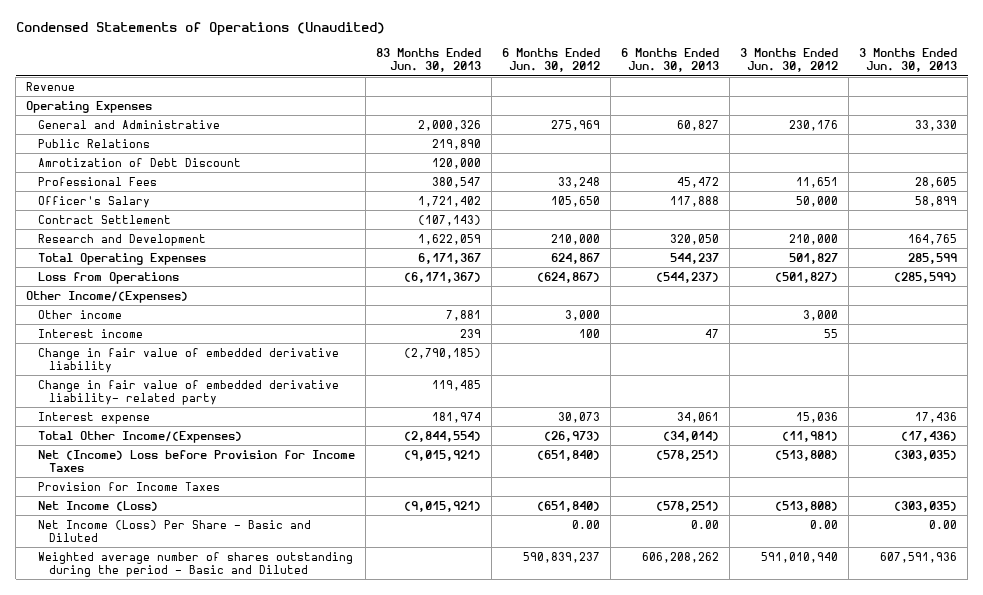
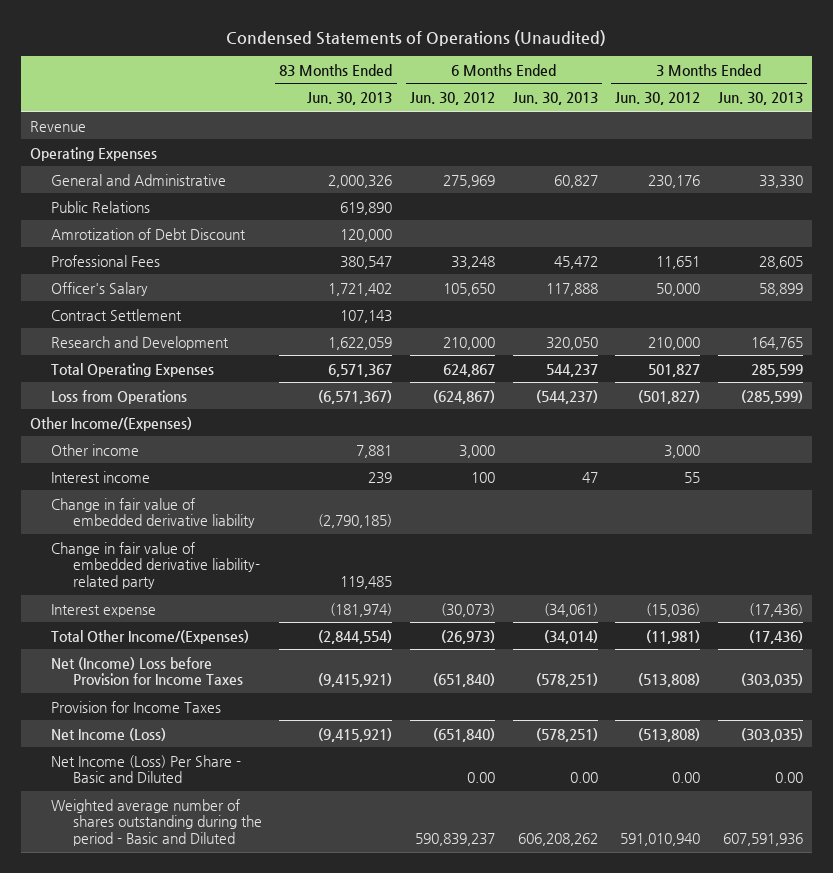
[431,138,481,150] 219,890 -> [340,201,393,215] 619,890
[417,214,481,226] (107,143) -> [340,309,393,323] 107,143
[417,252,481,264] 6,171,367 -> [328,363,393,377] 6,571,367
[403,271,481,283] (6,171,367) -> [318,389,393,404] (6,571,367)
[431,411,481,423] 181,974 -> [330,602,393,617] (181,974)
[557,411,600,423] 30,073 -> [441,602,496,617] (30,073)
[676,411,719,423] 34,061 -> [543,602,598,617] (34,061)
[796,411,839,423] 15,036 -> [646,602,701,617] (15,036)
[915,411,958,423] 17,436 -> [748,602,803,617] (17,436)
[403,449,481,461] (9,015,921) -> [318,673,393,688] (9,415,921)
[403,500,481,512] (9,015,921) -> [318,727,393,742] (9,415,921)

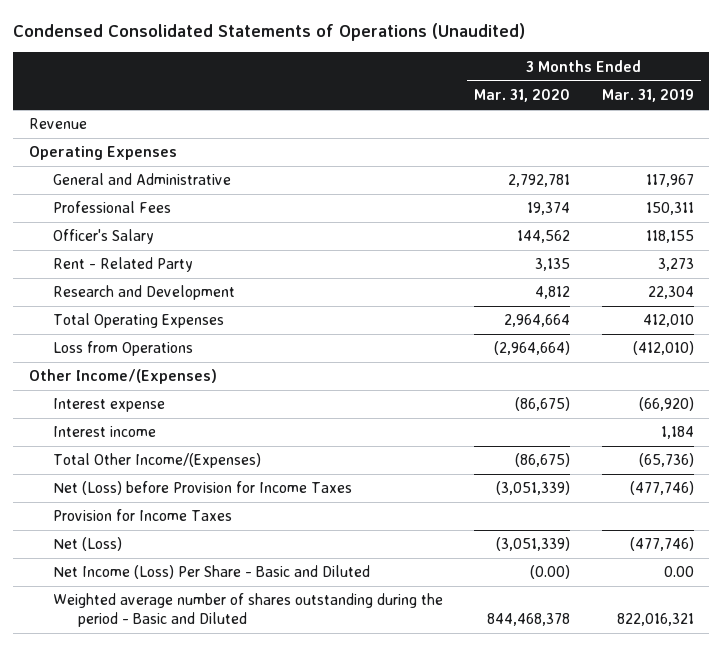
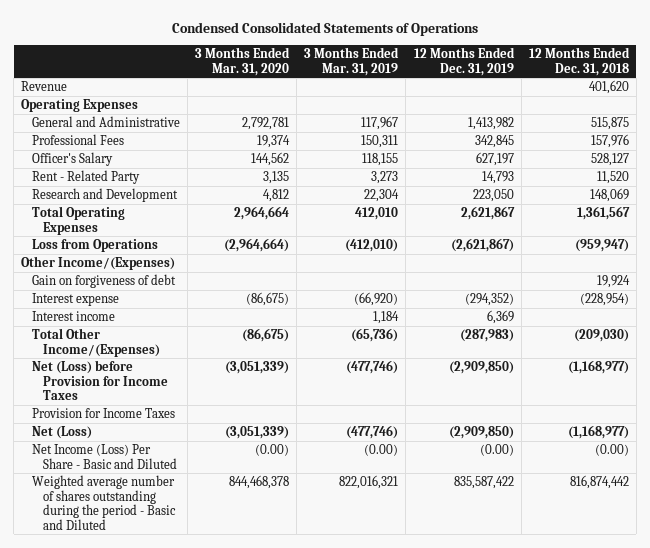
[13,23,526,42] Condensed Consolidated Statements of Operations (Unaudited) -> [171,21,478,36] Condensed Consolidated Statements of Operations
none -> [413,47,515,76] 12 Months Ended Dec. 31, 2019
none -> [528,47,630,76] 12 Months Ended Dec. 31, 2018
none -> [32,274,177,289] Gain on forgiveness of debt
[663,566,694,578] 0.00 -> [364,444,399,457] (0.00)

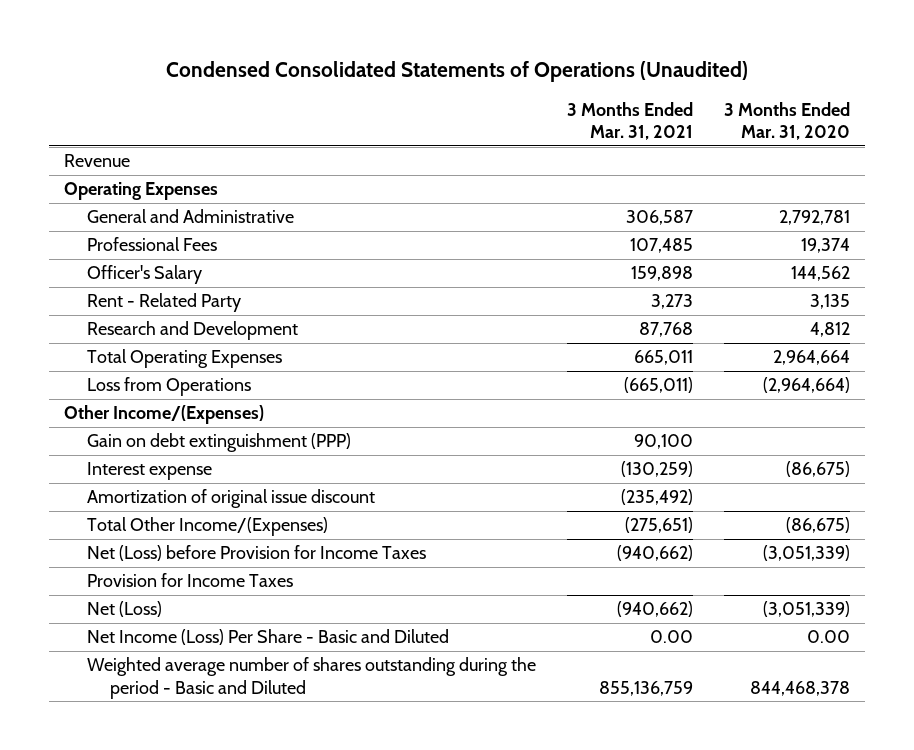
[171,21,478,36] Condensed Consolidated Statements of Operations -> [165,61,748,83] Condensed Consolidated Statements of Operations (Unaudited)
[304,47,400,76] 3 Months Ended Mar. 31, 2019 -> none
[413,47,515,76] 12 Months Ended Dec. 31, 2019 -> none
[528,47,630,76] 12 Months Ended Dec. 31, 2018 -> none
none -> [566,101,693,140] 3 Months Ended Mar. 31, 2021
[32,274,177,289] Gain on forgiveness of debt -> [87,433,352,453] Gain on debt extinguishment (PPP)
[32,311,116,322] Interest income -> none
none -> [87,489,376,509] Amortization of original issue discount
[255,444,290,457] (0.00) -> [806,630,850,644] 0.00

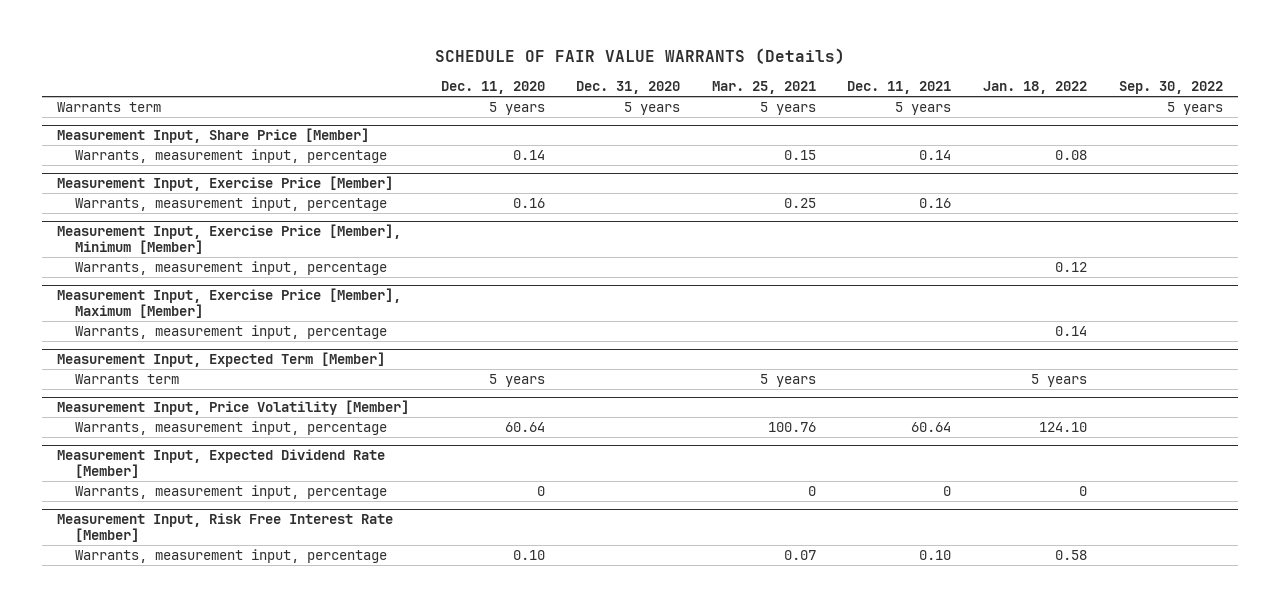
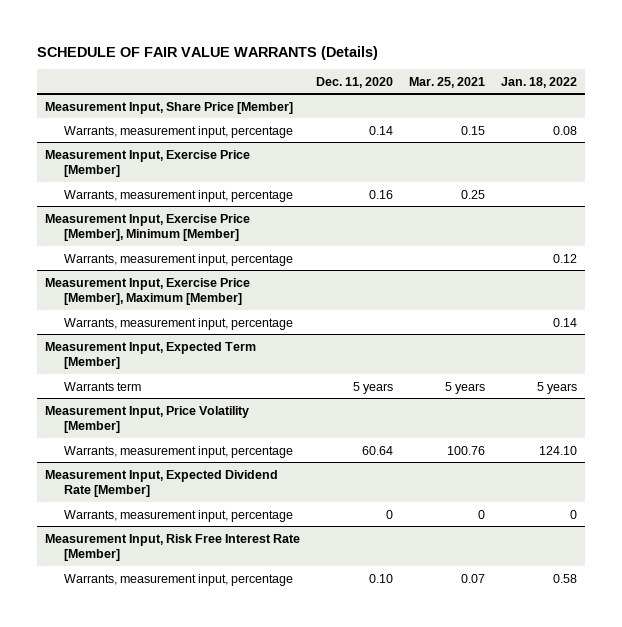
[576,80,681,94] Dec. 31, 2020 -> none
[847,80,952,94] Dec. 11, 2021 -> none
[1118,80,1223,94] Sep. 30, 2022 -> none
[57,101,162,112] Warrants term -> none

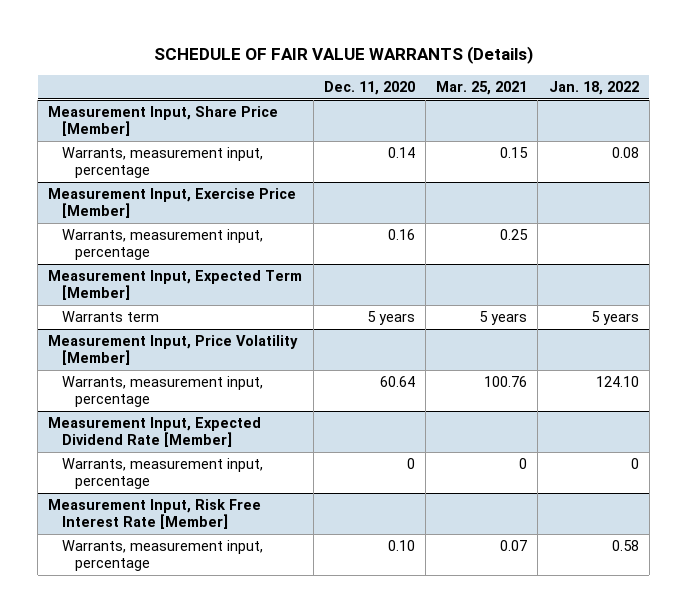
[45,213,251,241] Measurement Input, Exercise Price [Member], Minimum [Member] -> none
[64,253,294,266] Warrants, measurement input, percentage -> none
[45,277,251,305] Measurement Input, Exercise Price [Member], Maximum [Member] -> none
[64,317,294,330] Warrants, measurement input, percentage -> none

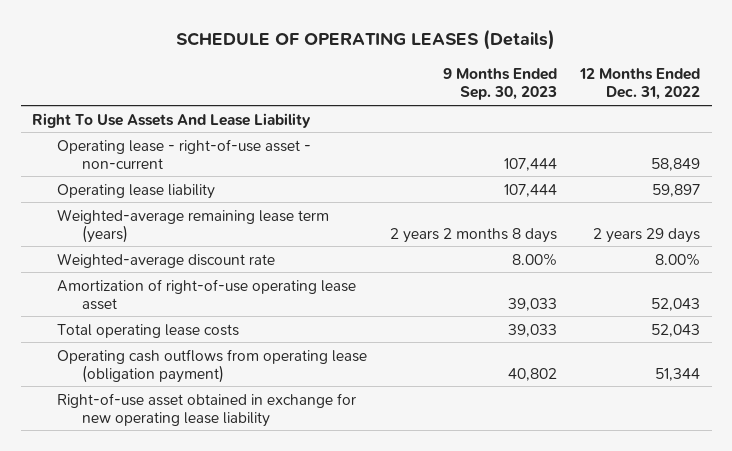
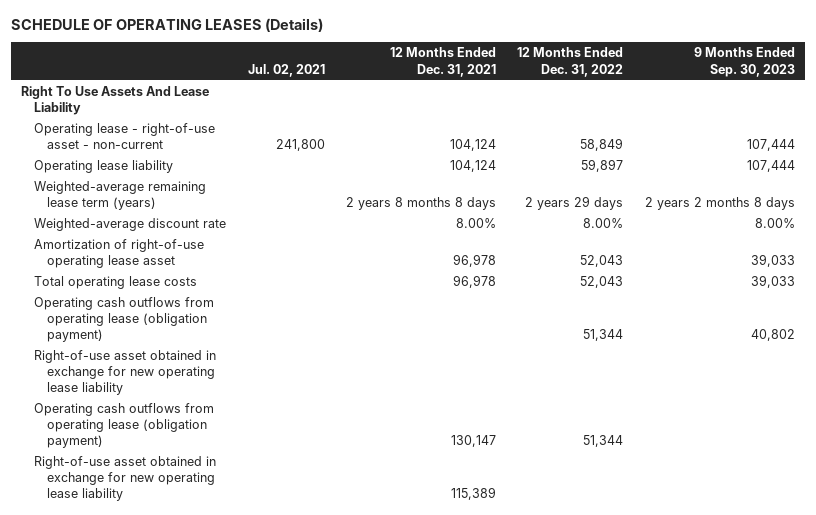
none -> [247,63,325,77] Jul. 02, 2021
none -> [389,47,496,77] 12 Months Ended Dec. 31, 2021
none -> [34,403,215,449] Operating cash outflows from operating lease (obligation payment)
none -> [34,456,217,502] Right-of-use asset obtained in exchange for new operating lease liability

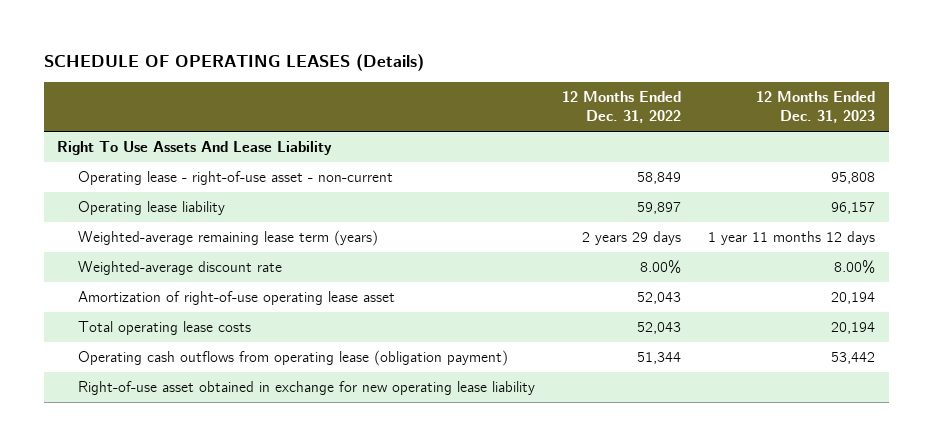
[247,63,325,77] Jul. 02, 2021 -> none
[389,47,496,77] 12 Months Ended Dec. 31, 2021 -> none
[693,47,795,77] 9 Months Ended Sep. 30, 2023 -> none
none -> [756,91,876,124] 12 Months Ended Dec. 31, 2023
[34,403,215,449] Operating cash outflows from operating lease (obligation payment) -> none
[34,456,217,502] Right-of-use asset obtained in exchange for new operating lease liability -> none

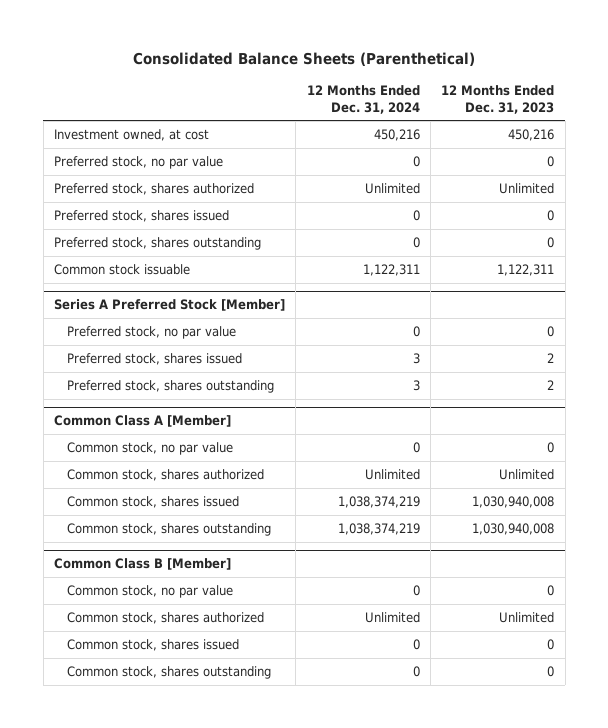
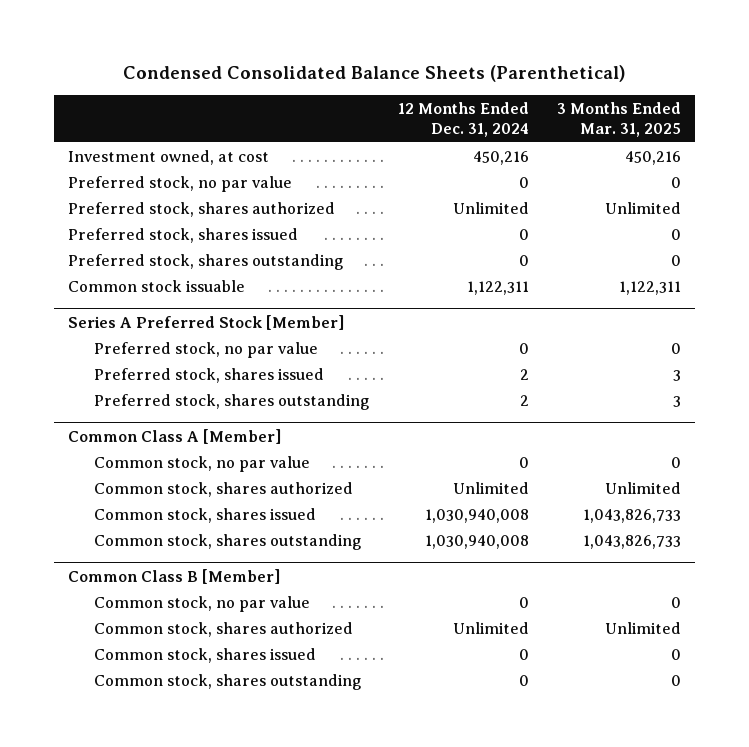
[133,51,476,66] Consolidated Balance Sheets (Parenthetical) -> [122,65,626,83] Condensed Consolidated Balance Sheets (Parenthetical)
[441,85,555,114] 12 Months Ended Dec. 31, 2023 -> none
none -> [556,102,681,138] 3 Months Ended Mar. 31, 2025
[412,353,420,365] 3 -> [519,368,529,380] 2
[412,380,420,392] 3 -> [519,394,529,406] 2
[337,496,420,509] 1,038,374,219 -> [424,508,529,523] 1,030,940,008
[337,523,420,536] 1,038,374,219 -> [424,534,529,549] 1,030,940,008

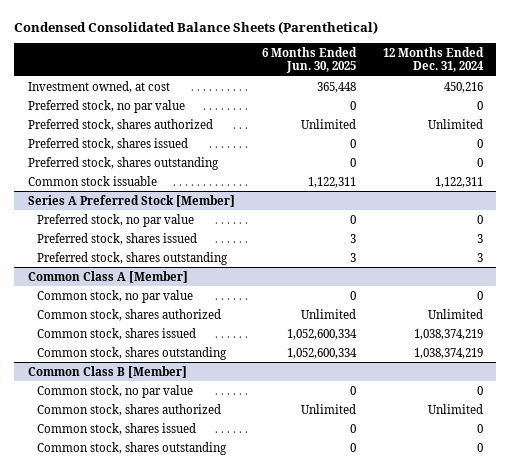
[556,102,681,138] 3 Months Ended Mar. 31, 2025 -> none
none -> [261,46,357,74] 6 Months Ended Jun. 30, 2025
[519,368,529,380] 2 -> [476,233,483,243] 3
[519,394,529,406] 2 -> [476,252,483,262] 3
[424,508,529,523] 1,030,940,008 -> [413,328,483,340] 1,038,374,219
[424,534,529,549] 1,030,940,008 -> [413,347,483,359] 1,038,374,219

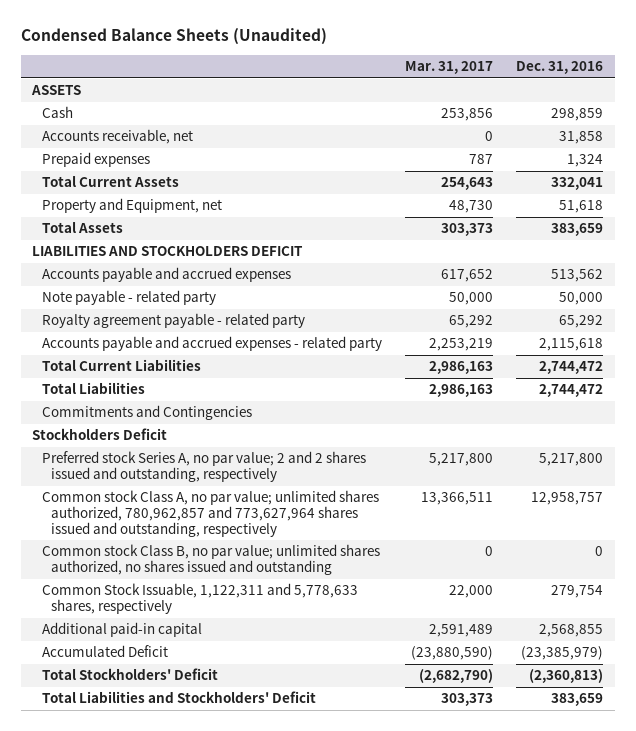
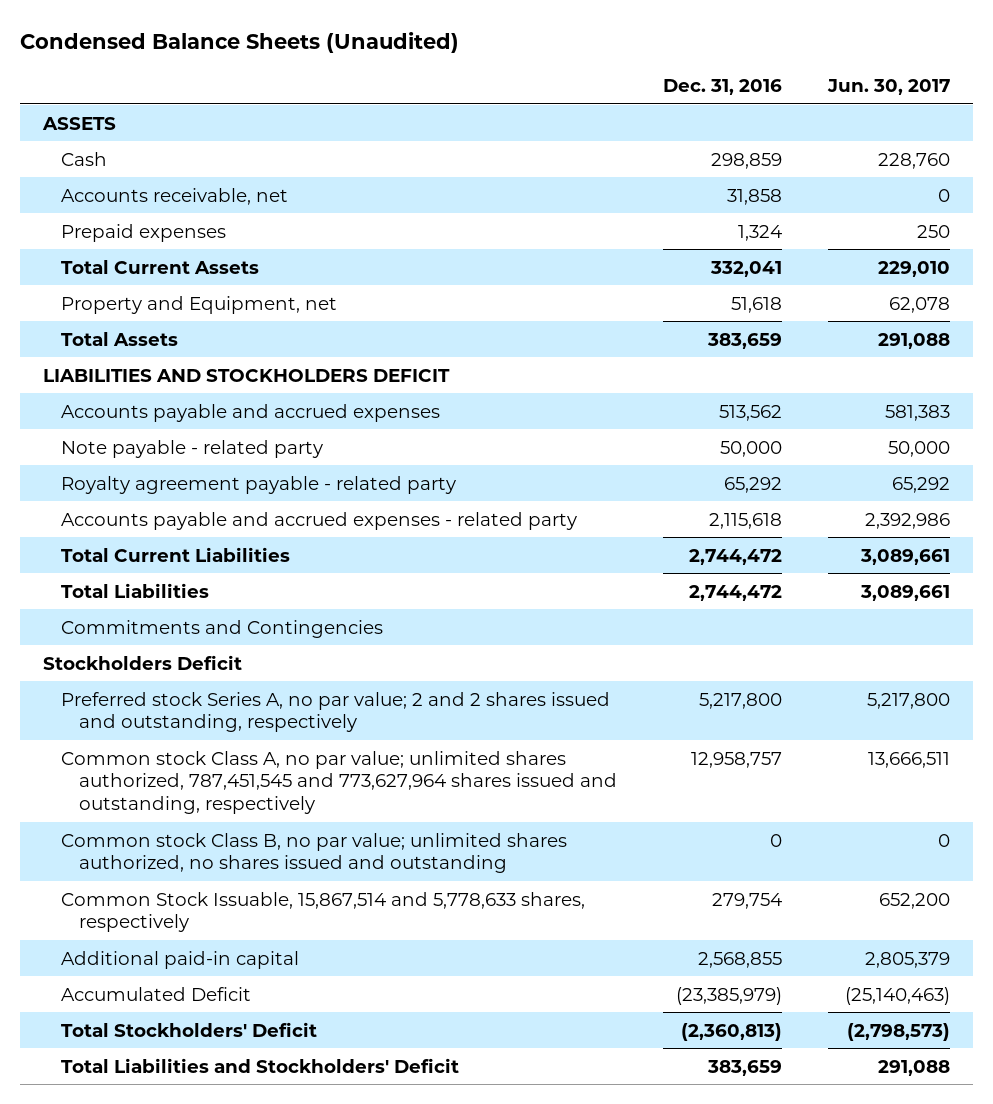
[405,61,494,75] Mar. 31, 2017 -> none
none -> [826,79,950,96] Jun. 30, 2017
[41,490,379,537] Common stock Class A, no par value; unlimited shares authorized, 780,962,857 and 773,627,964 shares issued and outstanding, respectively -> [61,750,618,815] Common stock Class A, no par value; unlimited shares authorized, 787,451,545 and 773,627,964 shares issued and outstanding, respectively
[41,583,358,615] Common Stock Issuable, 1,122,311 and 5,778,633 shares, respectively -> [61,891,586,933] Common Stock Issuable, 15,867,514 and 5,778,633 shares, respectively

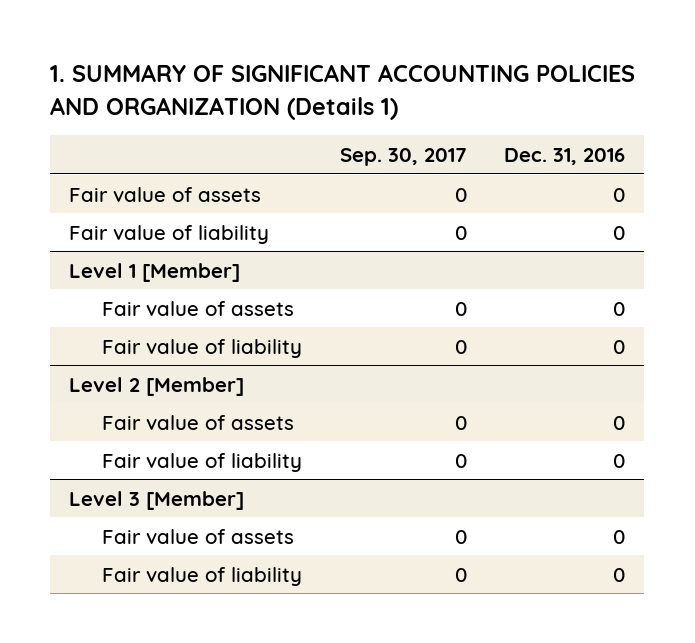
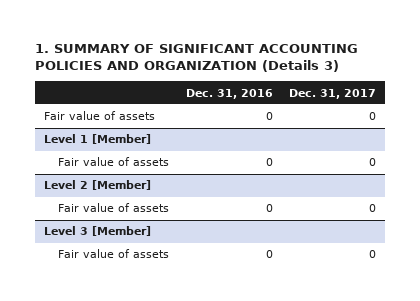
[50,64,636,120] 1. SUMMARY OF SIGNIFICANT ACCOUNTING POLICIES AND ORGANIZATION (Details 1) -> [35,43,359,72] 1. SUMMARY OF SIGNIFICANT ACCOUNTING POLICIES AND ORGANIZATION (Details 3)
[339,147,467,166] Sep. 30, 2017 -> none
none -> [289,88,377,99] Dec. 31, 2017
[69,224,270,244] Fair value of liability -> none
[101,338,302,358] Fair value of liability -> none
[101,452,302,472] Fair value of liability -> none
[101,566,302,586] Fair value of liability -> none

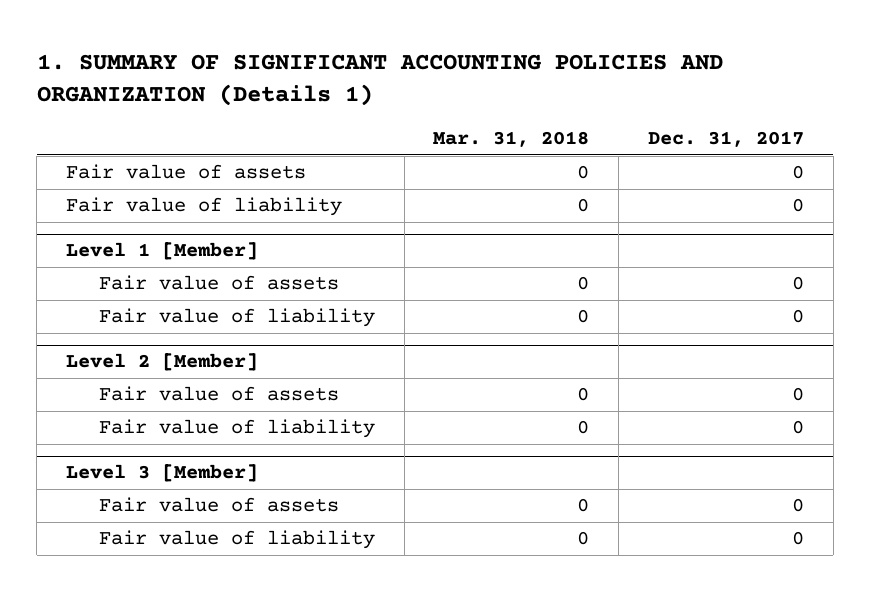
[35,43,359,72] 1. SUMMARY OF SIGNIFICANT ACCOUNTING POLICIES AND ORGANIZATION (Details 3) -> [36,53,723,107] 1. SUMMARY OF SIGNIFICANT ACCOUNTING POLICIES AND ORGANIZATION (Details 1)
[185,88,273,99] Dec. 31, 2016 -> none
none -> [433,131,590,148] Mar. 31, 2018
none -> [65,197,342,217] Fair value of liability
none -> [99,308,376,328] Fair value of liability
none -> [99,419,376,439] Fair value of liability
none -> [99,530,376,550] Fair value of liability

